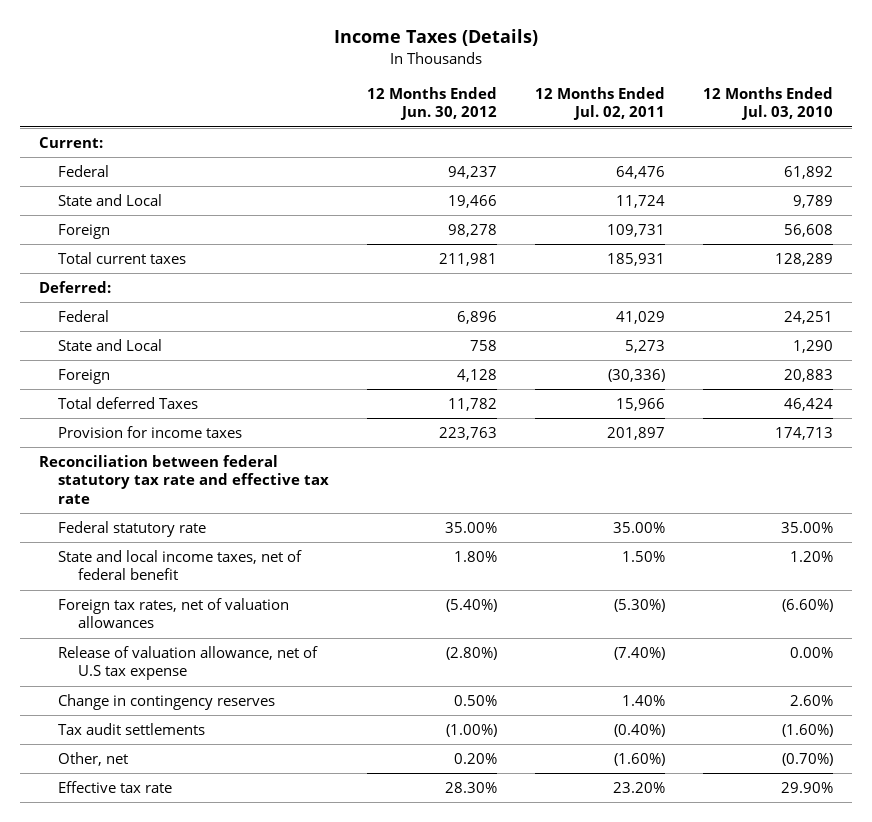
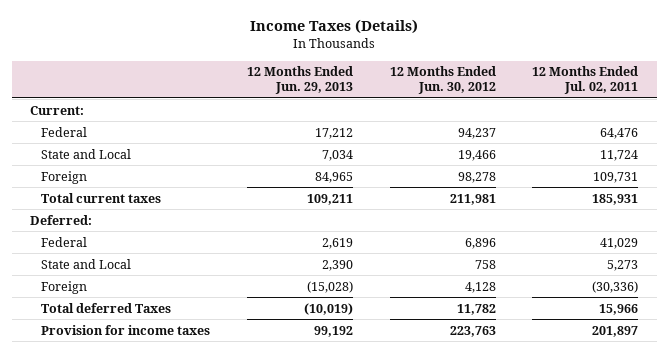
[703,86,834,121] 12 Months Ended Jul. 03, 2010 -> none
none -> [247,66,354,94] 12 Months Ended Jun. 29, 2013
[38,455,330,504] Reconciliation between federal statutory tax rate and effective tax rate -> none
[58,521,207,538] Federal statutory rate -> none
[58,550,303,581] State and local income taxes, net of federal benefit -> none
[58,598,290,629] Foreign tax rates, net of valuation allowances -> none
[58,646,319,681] Release of valuation allowance, net of U.S tax expense -> none
[58,694,276,711] Change in contingency reserves -> none
[58,723,206,736] Tax audit settlements -> none
[58,752,129,767] Other, net -> none
[58,781,173,794] Effective tax rate -> none

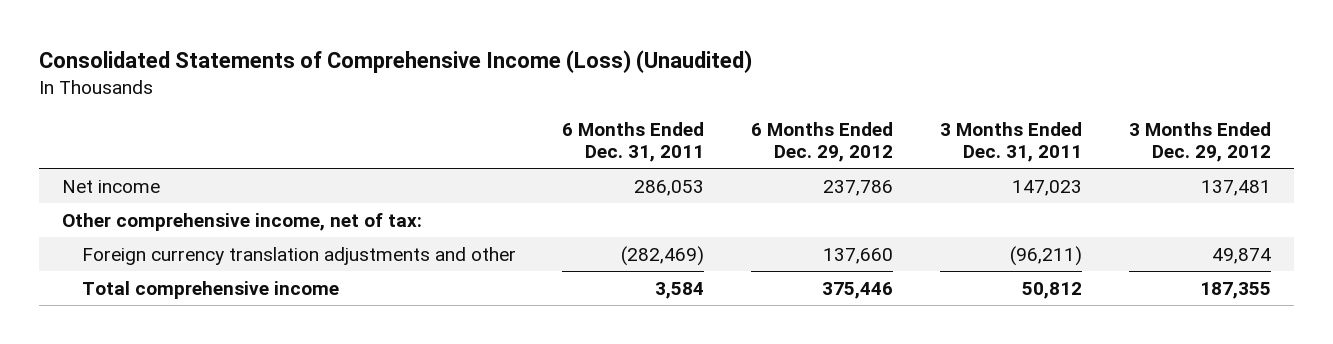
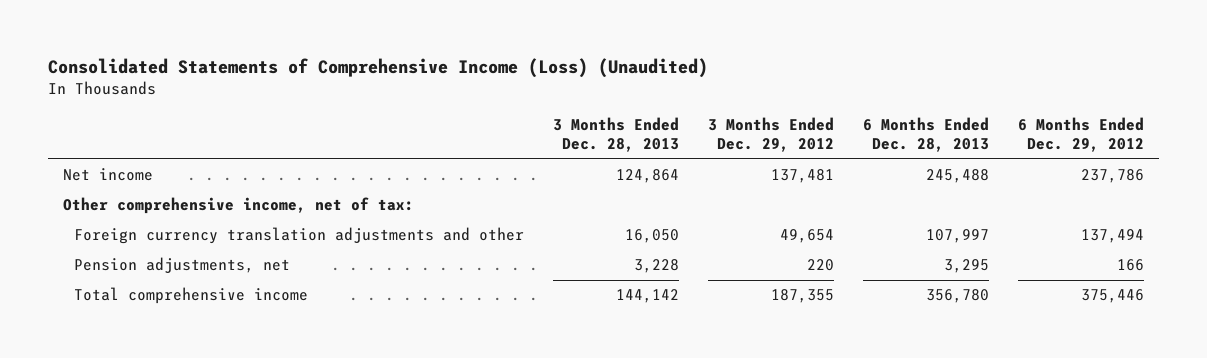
[562,122,705,163] 6 Months Ended Dec. 31, 2011 -> none
[939,122,1082,163] 3 Months Ended Dec. 31, 2011 -> none
none -> [552,116,679,153] 3 Months Ended Dec. 28, 2013
none -> [862,116,989,153] 6 Months Ended Dec. 28, 2013
[823,247,894,264] 137,660 -> [1081,229,1145,244] 137,494
[1211,247,1271,264] 49,874 -> [779,229,834,244] 49,654
none -> [73,257,290,274] Pension adjustments, net

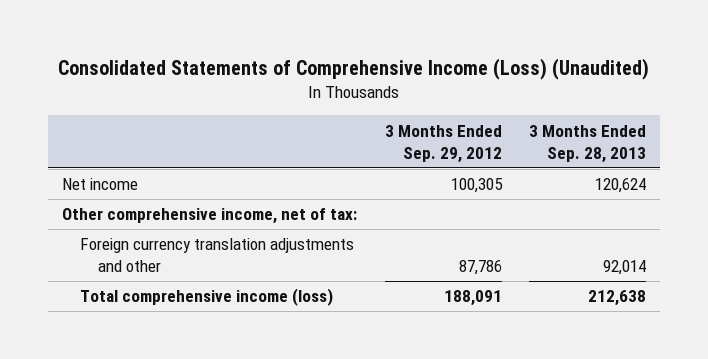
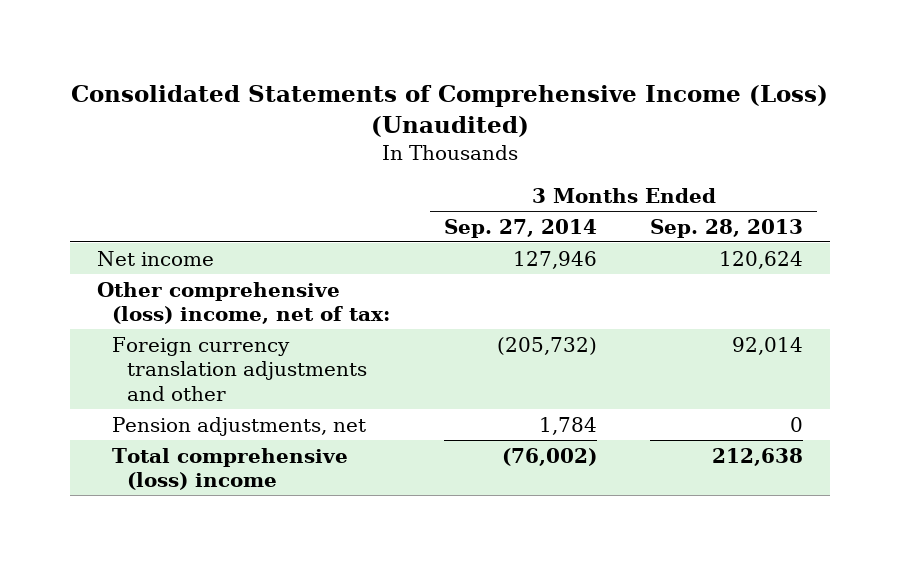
[384,124,502,163] 3 Months Ended Sep. 29, 2012 -> none
none -> [443,218,597,238] Sep. 27, 2014
[62,208,358,225] Other comprehensive income, net of tax: -> [97,281,391,325] Other comprehensive (loss) income, net of tax:
none -> [112,416,367,436] Pension adjustments, net
[79,288,333,307] Total comprehensive income (loss) -> [112,447,349,491] Total comprehensive (loss) income

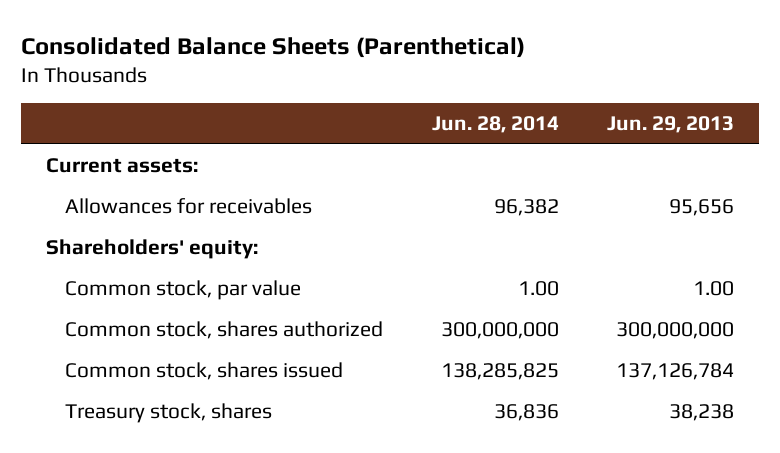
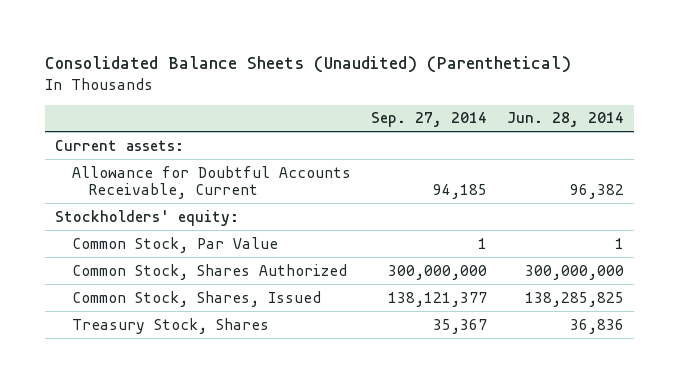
[21,36,526,58] Consolidated Balance Sheets (Parenthetical) -> [45,55,572,73] Consolidated Balance Sheets (Unaudited) (Parenthetical)
[607,116,735,134] Jun. 29, 2013 -> none
none -> [370,112,487,128] Sep. 27, 2014
[64,198,312,215] Allowances for receivables -> [71,165,351,200] Allowance for Doubtful Accounts Receivable, Current
[45,239,258,260] Shareholders' equity: -> [55,209,240,226] Stockholders' equity:
[64,280,301,301] Common stock, par value -> [71,236,278,253] Common Stock, Par Value
[517,281,559,297] 1.00 -> [615,237,625,249] 1
[64,321,383,340] Common stock, shares authorized -> [71,263,347,280] Common Stock, Shares Authorized
[64,362,343,381] Common stock, shares issued -> [71,290,321,307] Common Stock, Shares, Issued
[64,403,272,424] Treasury stock, shares -> [71,317,269,334] Treasury Stock, Shares

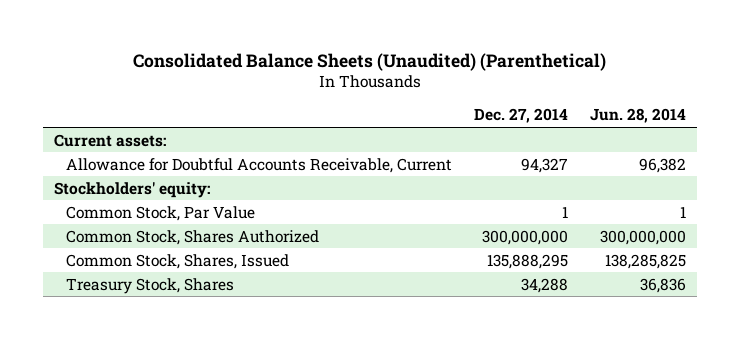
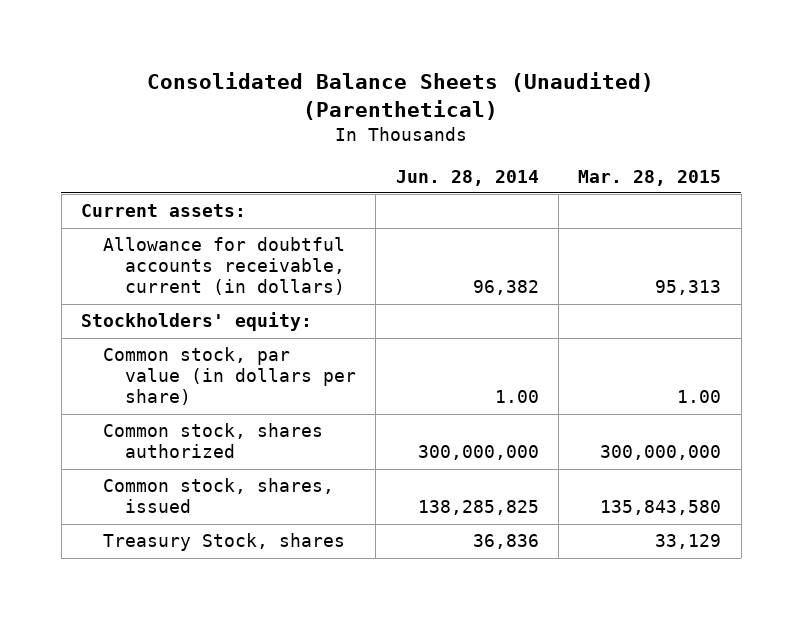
[473,108,568,124] Dec. 27, 2014 -> none
none -> [578,169,722,186] Mar. 28, 2015
[65,157,452,173] Allowance for Doubtful Accounts Receivable, Current -> [103,237,346,296] Allowance for doubtful accounts receivable, current (in dollars)
[65,205,255,221] Common Stock, Par Value -> [103,347,357,406] Common stock, par value (in dollars per share)
[679,205,686,218] 1 -> [494,390,539,404] 1.00
[65,229,319,245] Common Stock, Shares Authorized -> [103,423,324,459] Common stock, shares authorized
[65,253,289,269] Common Stock, Shares, Issued -> [103,478,335,514] Common stock, shares, issued
[65,277,234,294] Treasury Stock, Shares -> [103,533,346,552] Treasury Stock, shares

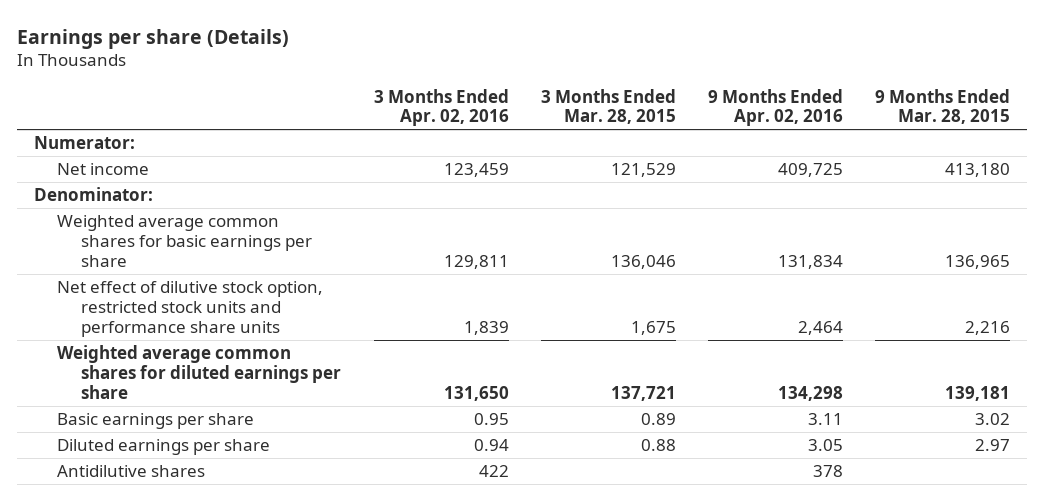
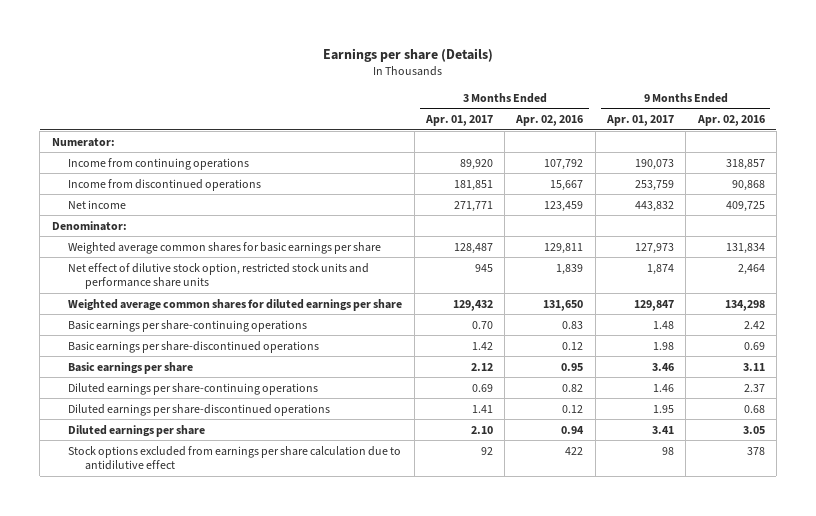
[540,88,676,125] 3 Months Ended Mar. 28, 2015 -> none
[875,88,1011,125] 9 Months Ended Mar. 28, 2015 -> none
none -> [424,115,493,127] Apr. 01, 2017
none -> [606,115,675,127] Apr. 01, 2017
none -> [68,157,250,170] Income from continuing operations
none -> [68,178,262,191] Income from discontinued operations
none -> [68,319,308,332] Basic earnings per share-continuing operations
none -> [68,340,320,353] Basic earnings per share-discontinued operations
none -> [68,382,319,395] Diluted earnings per share-continuing operations
none -> [68,403,331,416] Diluted earnings per share-discontinued operations
[57,465,206,478] Antidilutive shares -> [68,445,402,471] Stock options excluded from earnings per share calculation due to antidilutive effect

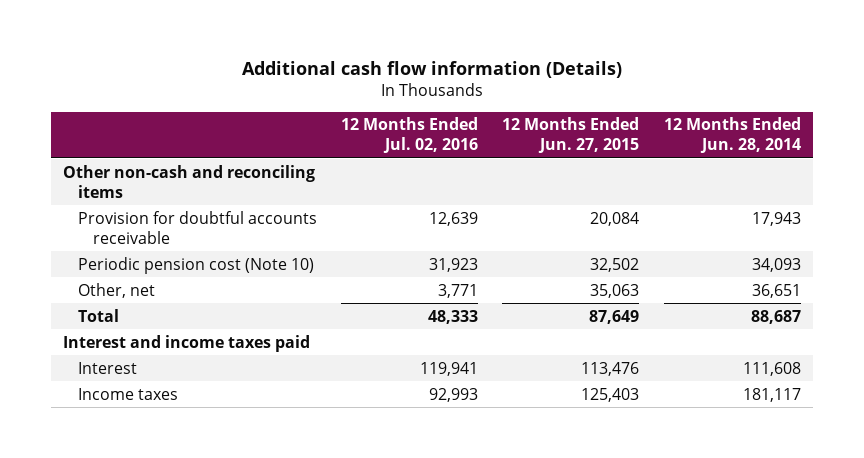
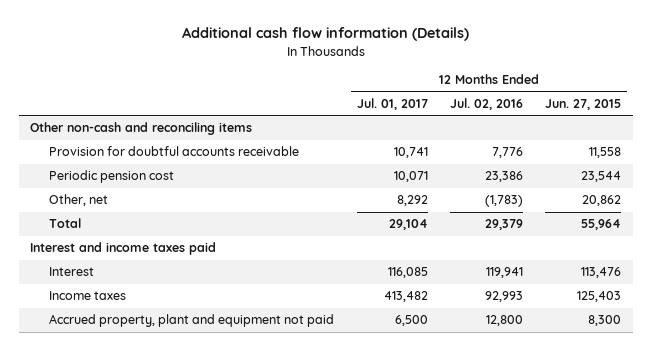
[663,117,801,154] 12 Months Ended Jun. 28, 2014 -> none
none -> [356,98,428,111] Jul. 01, 2017
[429,211,479,226] 12,639 -> [491,147,523,159] 7,776
[590,211,640,226] 20,084 -> [589,147,622,159] 11,558
[77,256,314,274] Periodic pension cost (Note 10) -> [49,170,175,184] Periodic pension cost
[429,257,479,272] 31,923 -> [484,171,523,183] 23,386
[590,257,640,272] 32,502 -> [581,171,622,183] 23,544
[438,283,479,298] 3,771 -> [484,195,523,208] (1,783)
[590,283,640,298] 35,063 -> [582,195,622,207] 20,862
[428,309,479,324] 48,333 -> [484,219,523,231] 29,379
[589,309,640,324] 87,649 -> [581,219,622,231] 55,964
none -> [49,314,335,328] Accrued property, plant and equipment not paid

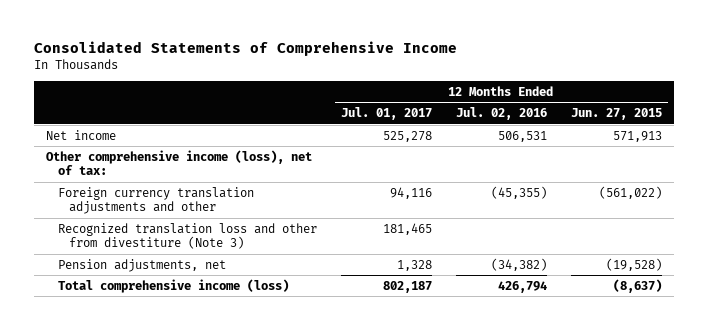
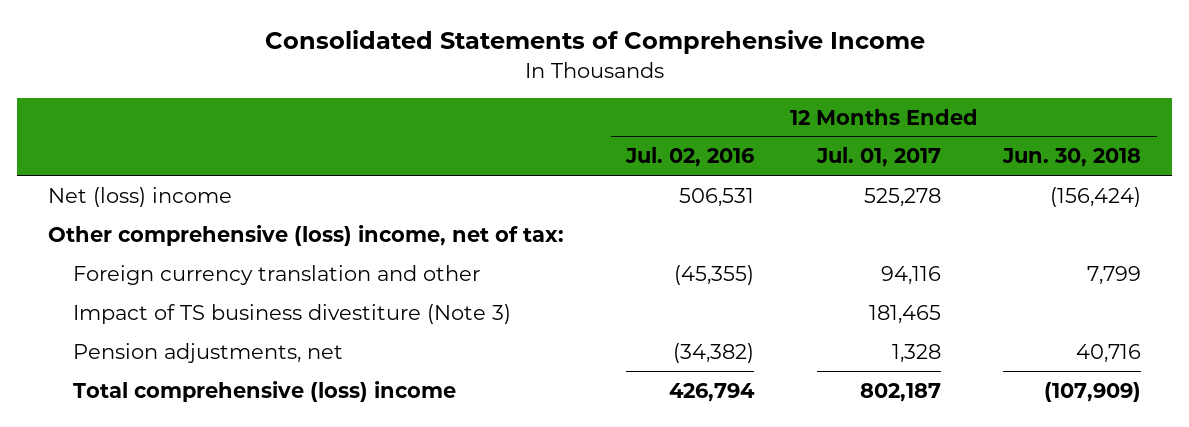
[570,108,662,121] Jun. 27, 2015 -> none
none -> [1002,148,1142,168] Jun. 30, 2018
[46,129,117,140] Net income -> [48,186,233,207] Net (loss) income
[46,149,313,176] Other comprehensive income (loss), net of tax: -> [48,224,565,246] Other comprehensive (loss) income, net of tax:
[57,186,254,215] Foreign currency translation adjustments and other -> [72,264,480,285] Foreign currency translation and other
[57,222,317,250] Recognized translation loss and other from divestiture (Note 3) -> [72,303,511,324] Impact of TS business divestiture (Note 3)
[57,278,289,293] Total comprehensive income (loss) -> [72,380,456,402] Total comprehensive (loss) income

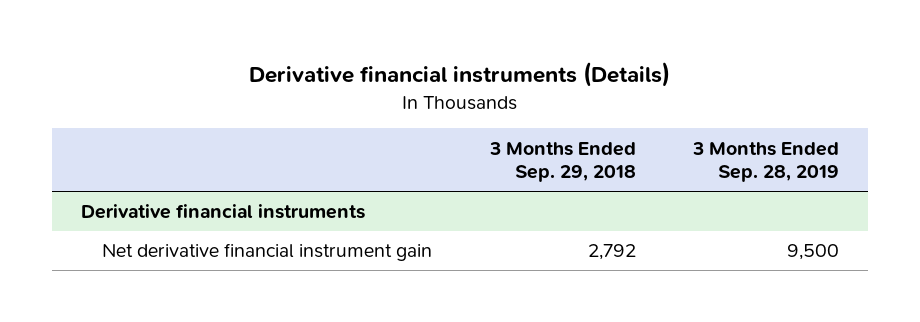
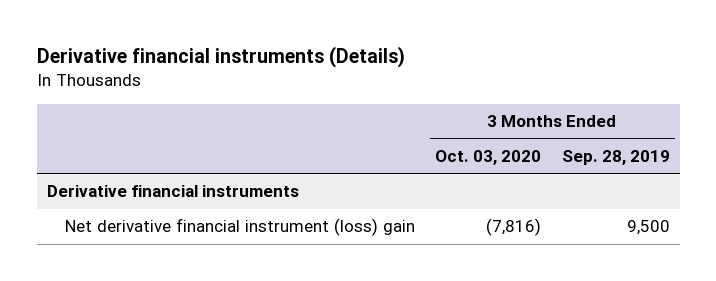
[488,141,636,183] 3 Months Ended Sep. 29, 2018 -> none
none -> [435,149,542,165] Oct. 03, 2020
[101,243,432,262] Net derivative financial instrument gain -> [64,218,415,237] Net derivative financial instrument (loss) gain

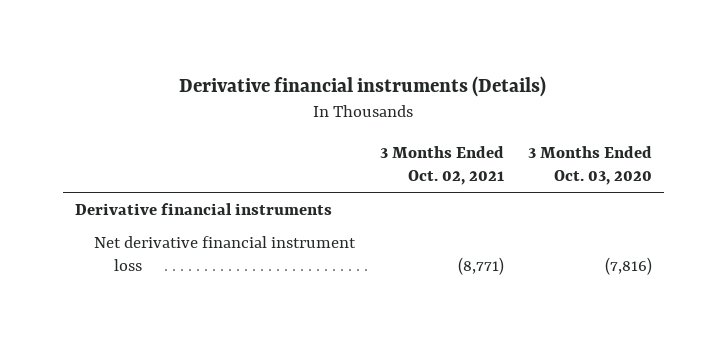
[561,149,670,165] Sep. 28, 2019 -> none
none -> [379,145,504,186] 3 Months Ended Oct. 02, 2021
[64,218,415,237] Net derivative financial instrument (loss) gain -> [94,235,357,272] Net derivative financial instrument loss

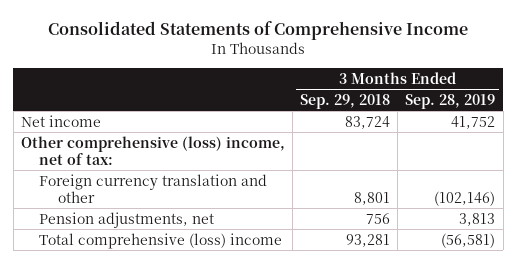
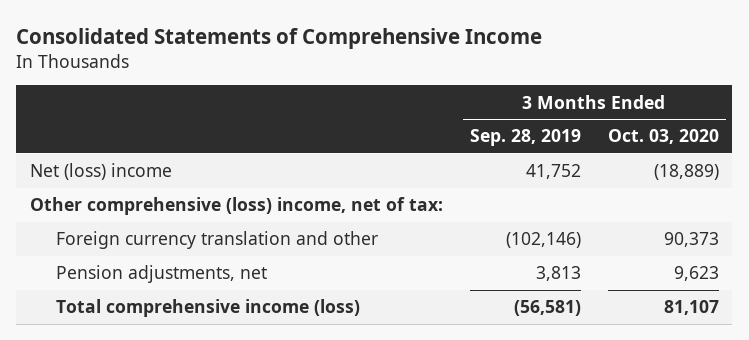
[300,93,391,109] Sep. 29, 2018 -> none
none -> [607,129,719,145] Oct. 03, 2020
[20,114,101,127] Net income -> [29,163,172,181] Net (loss) income
[39,232,283,249] Total comprehensive (loss) income -> [55,299,360,318] Total comprehensive income (loss)

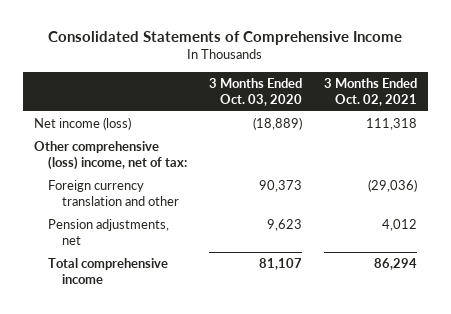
[469,129,581,147] Sep. 28, 2019 -> none
none -> [323,77,417,106] 3 Months Ended Oct. 02, 2021
[29,163,172,181] Net (loss) income -> [33,116,131,130] Net income (loss)
[55,299,360,318] Total comprehensive income (loss) -> [47,257,168,284] Total comprehensive income

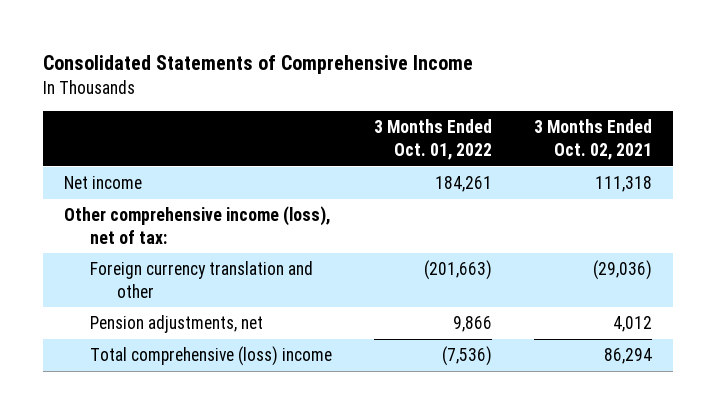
[208,77,302,106] 3 Months Ended Oct. 03, 2020 -> none
none -> [373,119,492,160] 3 Months Ended Oct. 01, 2022
[33,116,131,130] Net income (loss) -> [63,176,142,190] Net income
[33,140,187,170] Other comprehensive (loss) income, net of tax: -> [63,206,330,244] Other comprehensive income (loss), net of tax:
[47,257,168,284] Total comprehensive income -> [90,346,333,367] Total comprehensive (loss) income

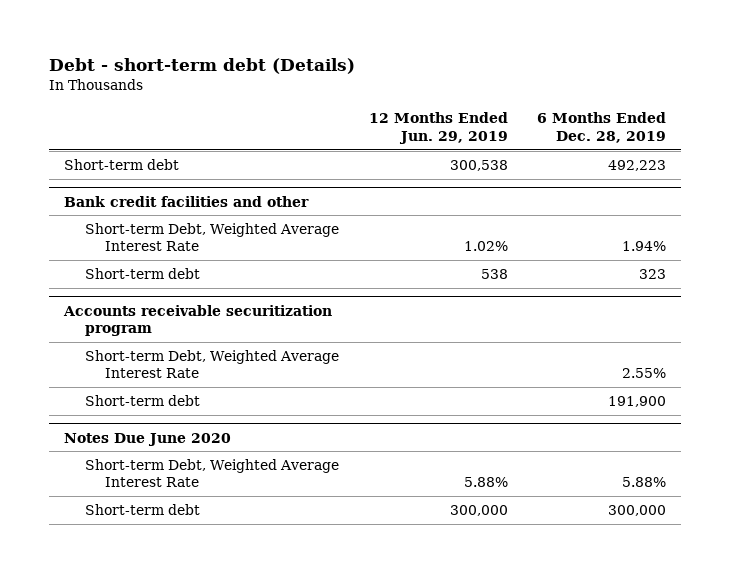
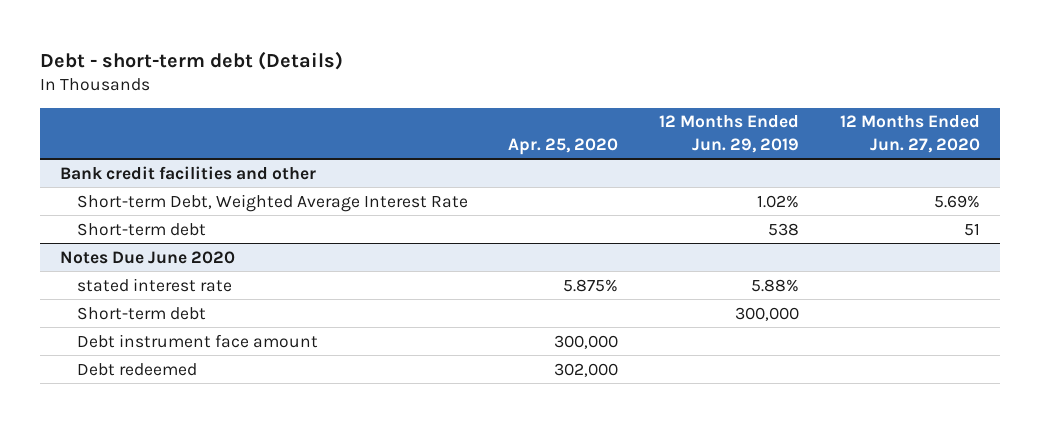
[537,112,667,143] 6 Months Ended Dec. 28, 2019 -> none
none -> [508,137,619,155] Apr. 25, 2020
none -> [840,115,981,153] 12 Months Ended Jun. 27, 2020
[64,158,180,170] Short-term debt -> none
[63,304,333,337] Accounts receivable securitization program -> none
[84,349,339,379] Short-term Debt, Weighted Average Interest Rate -> none
[84,394,200,406] Short-term debt -> none
[84,458,339,488] Short-term Debt, Weighted Average Interest Rate -> [76,277,232,292] stated interest rate
none -> [76,333,318,348] Debt instrument face amount
none -> [76,362,197,376] Debt redeemed

